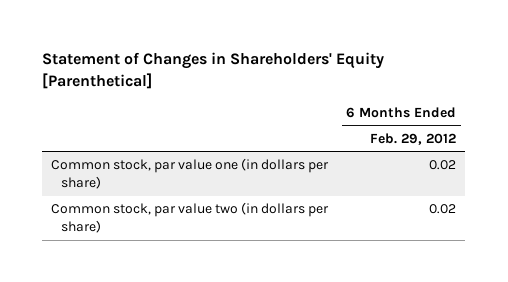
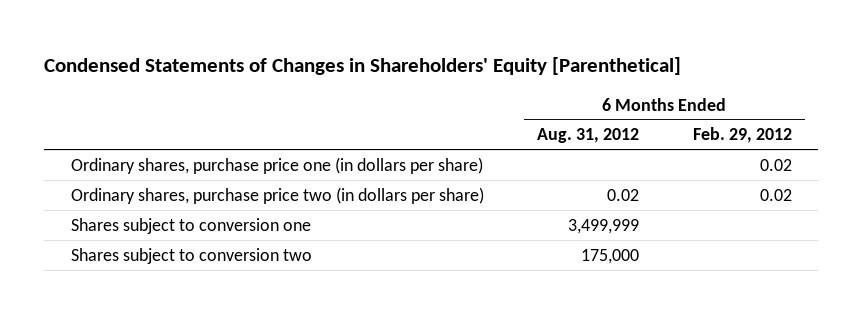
[42,52,385,89] Statement of Changes in Shareholders' Equity [Parenthetical] -> [44,56,682,75] Condensed Statements of Changes in Shareholders' Equity [Parenthetical]
none -> [537,128,640,144] Aug. 31, 2012
[51,158,330,190] Common stock, par value one (in dollars per share) -> [70,156,483,174] Ordinary shares, purchase price one (in dollars per share)
[51,202,330,234] Common stock, par value two (in dollars per share) -> [70,186,484,204] Ordinary shares, purchase price two (in dollars per share)
none -> [70,217,311,234] Shares subject to conversion one
none -> [70,247,312,264] Shares subject to conversion two

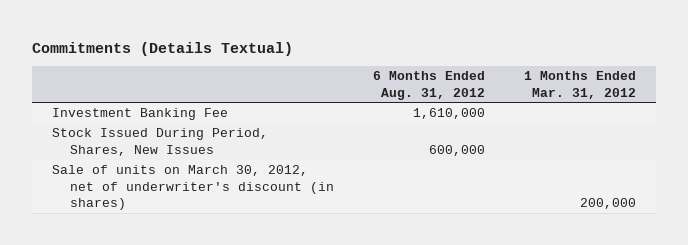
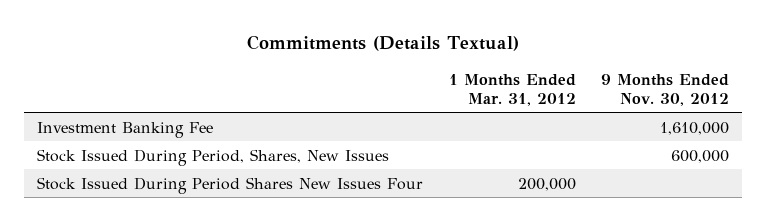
[372,71,485,100] 6 Months Ended Aug. 31, 2012 -> none
none -> [601,73,730,106] 9 Months Ended Nov. 30, 2012
[51,165,334,211] Sale of units on March 30, 2012, net of underwriter's discount (in shares) -> [37,176,424,194] Stock Issued During Period Shares New Issues Four

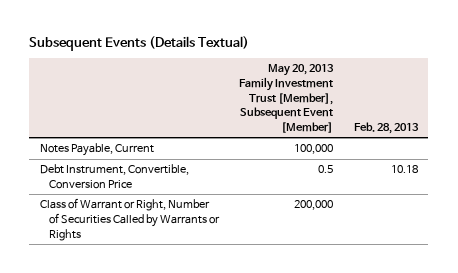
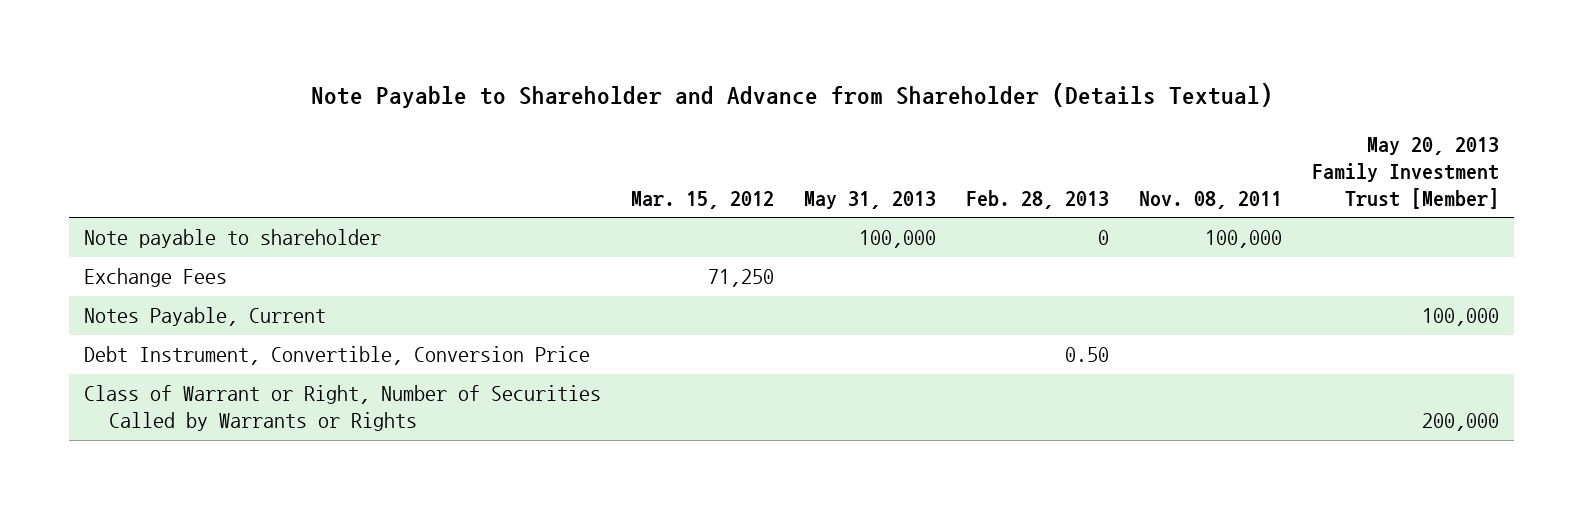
[29,35,250,51] Subsequent Events (Details Textual) -> [310,82,1273,108] Note Payable to Shareholder and Advance from Shareholder (Details Textual)
[239,64,335,133] May 20, 2013 Family Investment Trust [Member], Subsequent Event [Member] -> none
none -> [631,191,775,210] Mar. 15, 2012
none -> [804,191,937,210] May 31, 2013
none -> [1139,191,1283,210] Nov. 08, 2011
none -> [1312,136,1500,210] May 20, 2013 Family Investment Trust [Member]
none -> [83,229,381,249] Note payable to shareholder
none -> [83,268,227,288] Exchange Fees
[390,165,418,174] 10.18 -> [1065,347,1110,363] 0.50

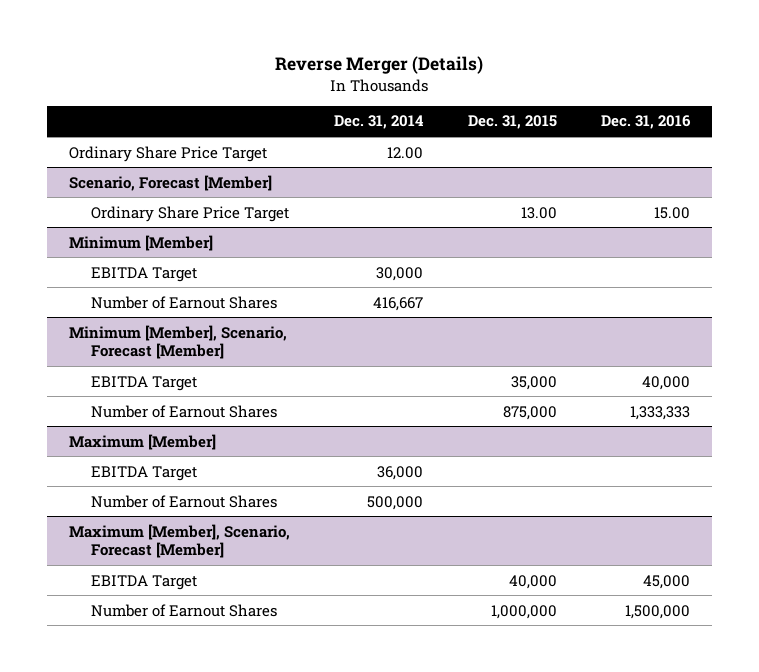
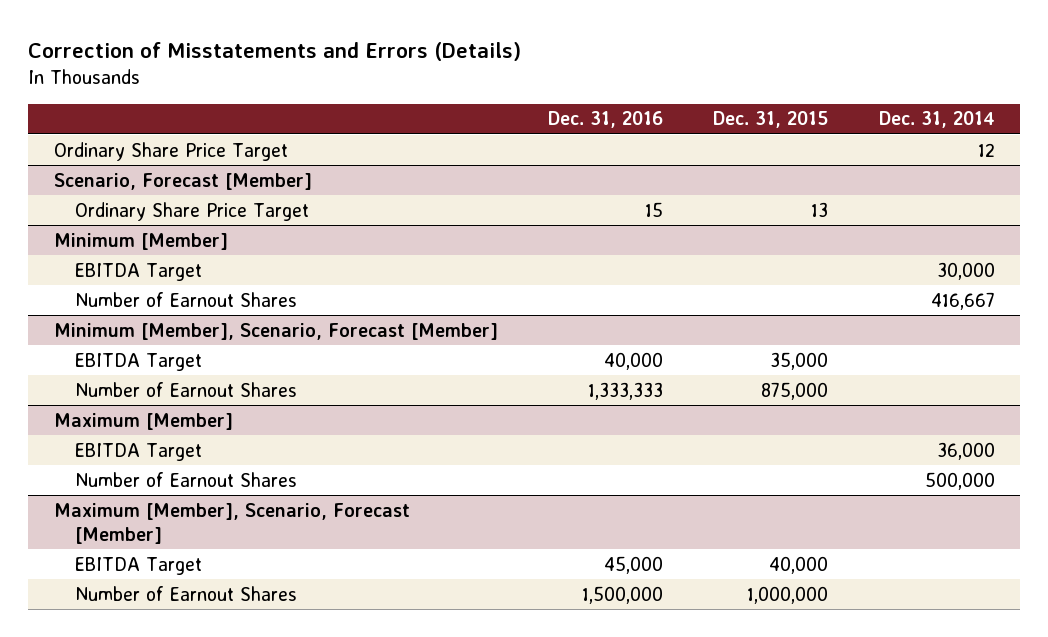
[275,56,484,75] Reverse Merger (Details) -> [28,42,522,62] Correction of Misstatements and Errors (Details)
[387,146,424,159] 12.00 -> [977,142,995,157] 12
[520,206,557,219] 13.00 -> [811,201,829,217] 13
[653,206,690,219] 15.00 -> [644,201,663,217] 15

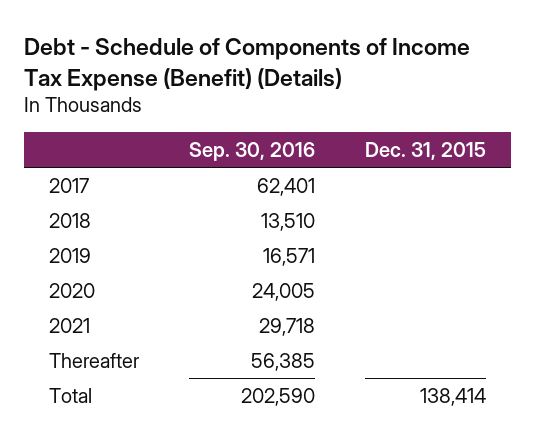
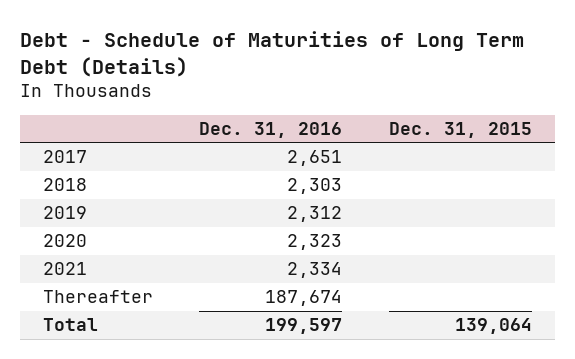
[23,37,470,91] Debt - Schedule of Components of Income Tax Expense (Benefit) (Details) -> [20,30,525,77] Debt - Schedule of Maturities of Long Term Debt (Details)
[188,142,315,162] Sep. 30, 2016 -> none
none -> [199,121,343,138] Dec. 31, 2016
[419,387,486,406] 138,414 -> [454,318,532,335] 139,064

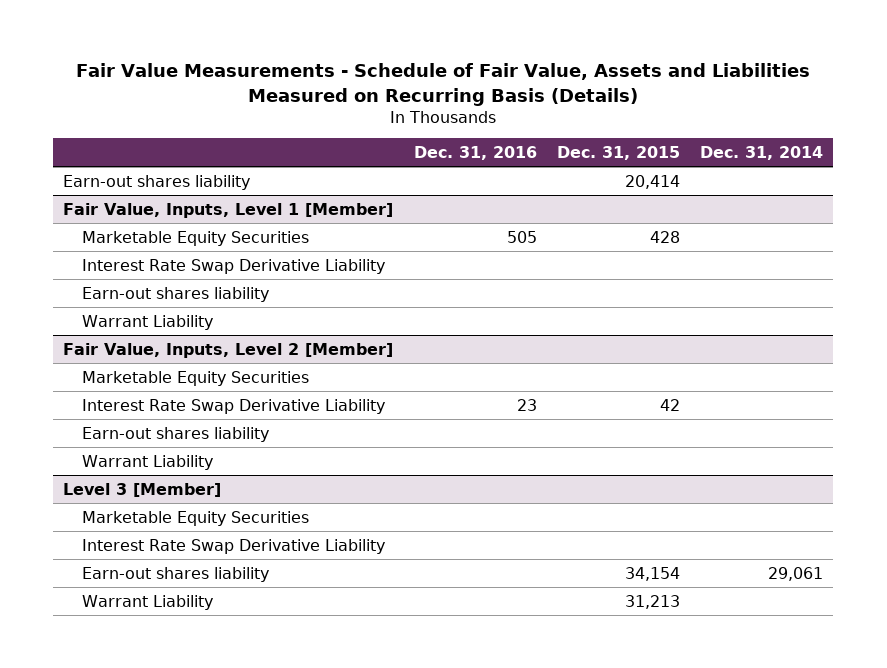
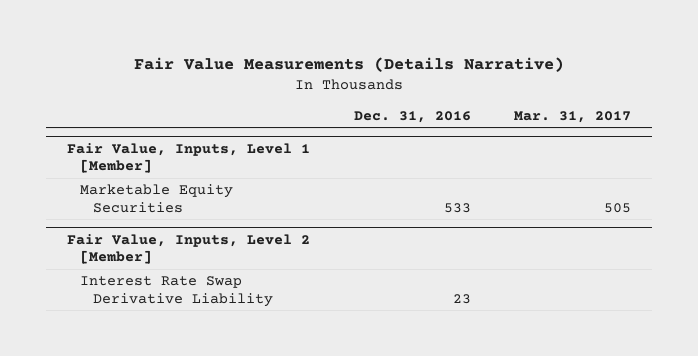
[76,63,811,106] Fair Value Measurements - Schedule of Fair Value, Assets and Liabilities Measured on Recurring Basis (Details) -> [134,57,565,73] Fair Value Measurements (Details Narrative)
[556,146,680,161] Dec. 31, 2015 -> none
[700,146,824,161] Dec. 31, 2014 -> none
none -> [513,111,631,124] Mar. 31, 2017
[63,174,251,190] Earn-out shares liability -> none
[81,258,385,274] Interest Rate Swap Derivative Liability -> none
[81,286,269,302] Earn-out shares liability -> none
[81,314,213,330] Warrant Liability -> none
[506,230,537,243] 505 -> [443,202,471,213] 533
[81,370,309,386] Marketable Equity Securities -> none
[81,426,269,442] Earn-out shares liability -> none
[81,454,213,470] Warrant Liability -> none
[63,482,222,497] Level 3 [Member] -> none
[81,510,309,526] Marketable Equity Securities -> none
[81,538,385,554] Interest Rate Swap Derivative Liability -> none
[81,566,269,582] Earn-out shares liability -> none
[81,594,213,610] Warrant Liability -> none

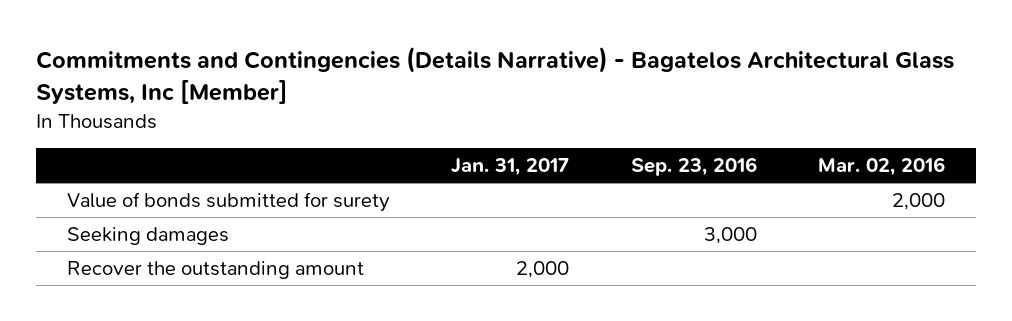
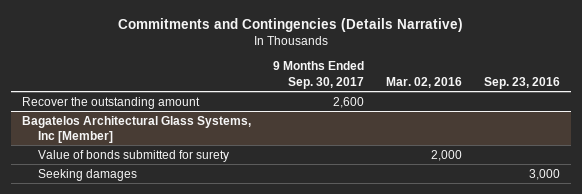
[36,47,955,104] Commitments and Contingencies (Details Narrative) - Bagatelos Architectural Glass Systems, Inc [Member] -> [117,18,463,33] Commitments and Contingencies (Details Narrative)
[451,158,570,177] Jan. 31, 2017 -> none
none -> [272,61,364,89] 9 Months Ended Sep. 30, 2017
[67,192,391,213] Value of bonds submitted for surety -> none
[67,227,230,246] Seeking damages -> none
none -> [21,115,251,143] Bagatelos Architectural Glass Systems, Inc [Member]
none -> [37,149,229,162] Value of bonds submitted for surety
none -> [37,168,137,181] Seeking damages

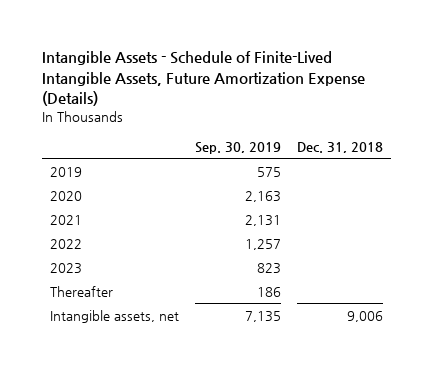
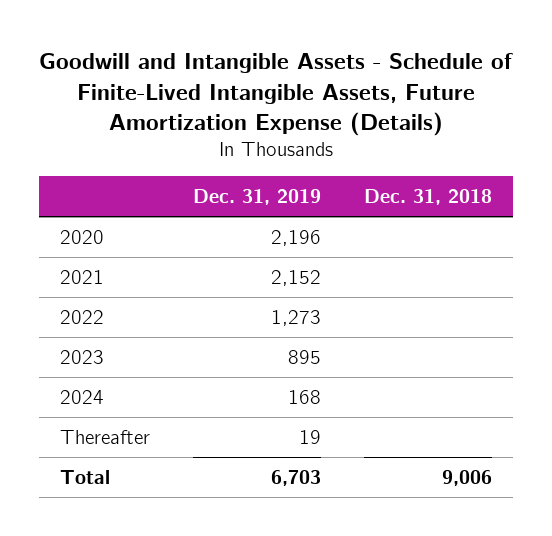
[41,51,365,107] Intangible Assets - Schedule of Finite-Lived Intangible Assets, Future Amortization Expense (Details) -> [38,53,513,136] Goodwill and Intangible Assets - Schedule of Finite-Lived Intangible Assets, Future Amortization Expense (Details)
[194,141,281,154] Sep. 30, 2019 -> none
none -> [192,188,321,205] Dec. 31, 2019
[49,166,82,177] 2019 -> none
none -> [60,389,105,404] 2024
[49,309,179,323] Intangible assets, net -> [60,469,111,484] Total

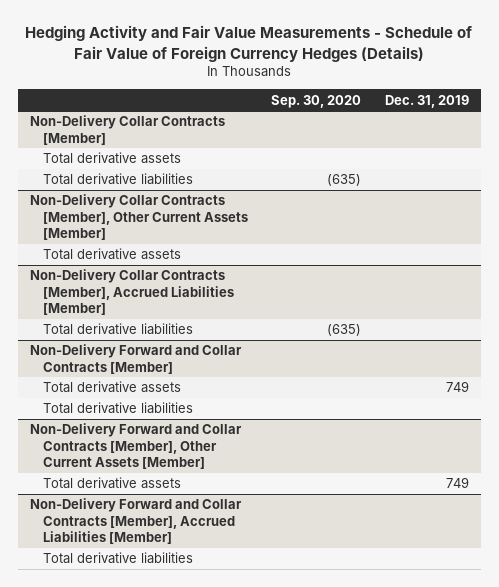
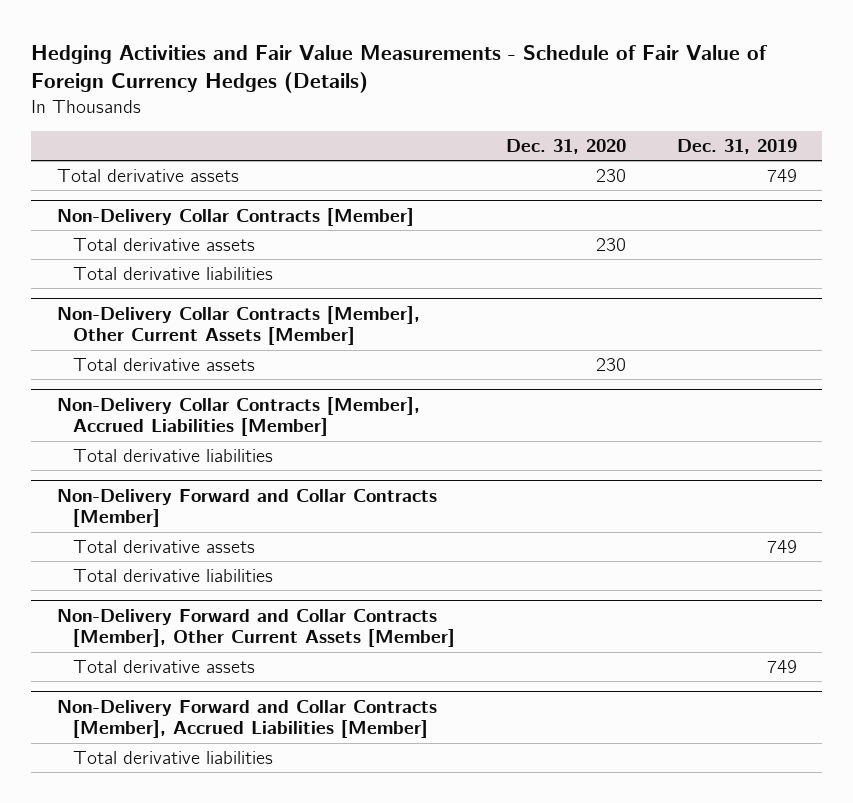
[25,25,473,62] Hedging Activity and Fair Value Measurements - Schedule of Fair Value of Foreign Currency Hedges (Details) -> [31,44,768,94] Hedging Activities and Fair Value Measurements - Schedule of Fair Value of Foreign Currency Hedges (Details)
[271,94,362,108] Sep. 30, 2020 -> none
none -> [505,139,626,155] Dec. 31, 2020
none -> [56,168,239,182] Total derivative assets

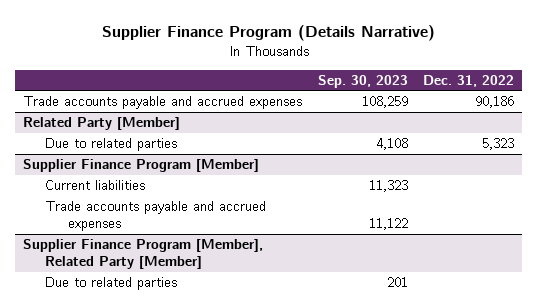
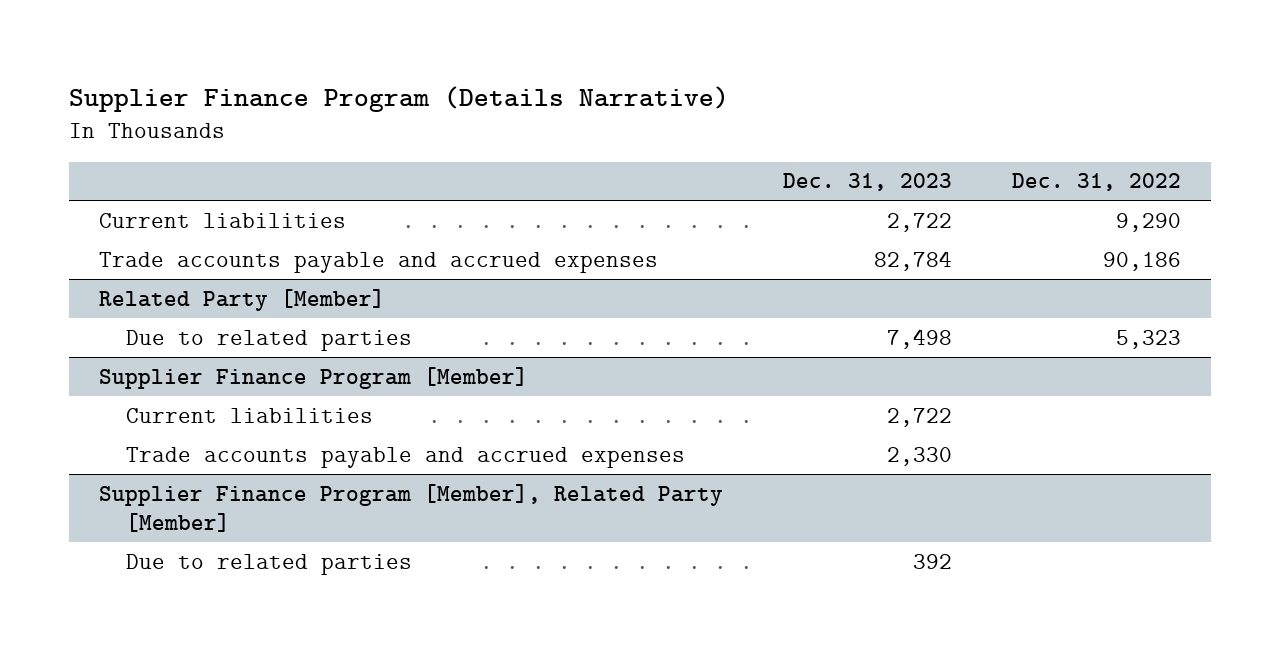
[317,74,408,88] Sep. 30, 2023 -> none
none -> [782,173,952,192] Dec. 31, 2023
none -> [99,212,347,228] Current liabilities

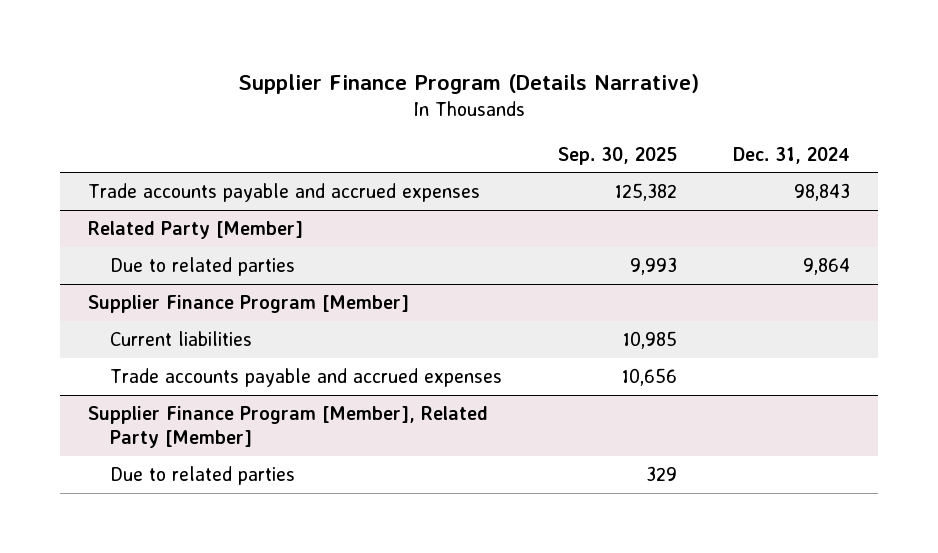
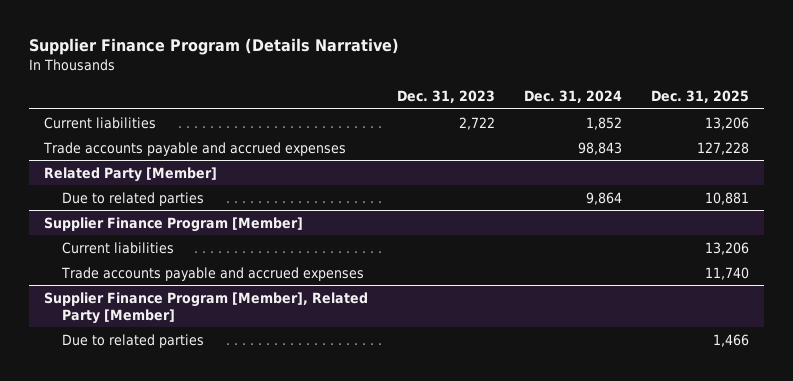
[557,146,677,165] Sep. 30, 2025 -> none
none -> [396,90,495,104] Dec. 31, 2023
none -> [651,90,750,104] Dec. 31, 2025
none -> [43,116,156,129] Current liabilities

